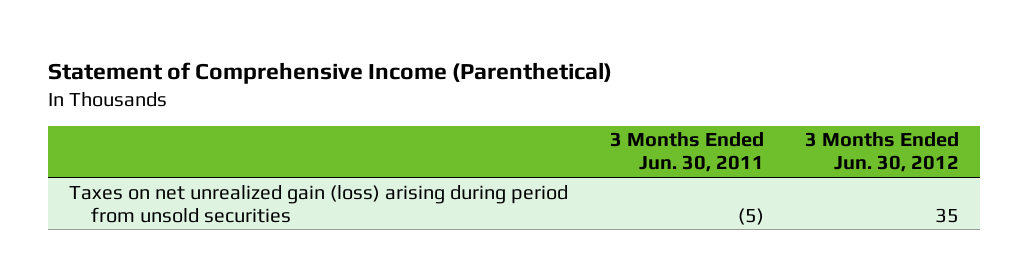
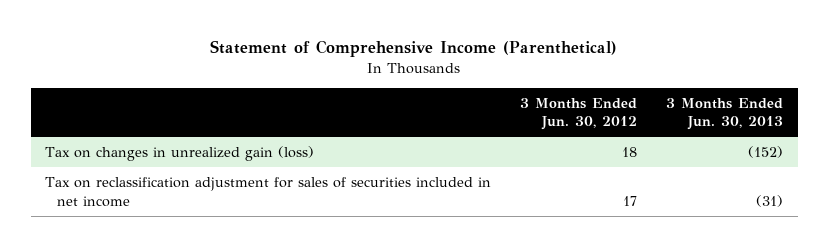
[609,132,764,173] 3 Months Ended Jun. 30, 2011 -> none
none -> [666,97,784,131] 3 Months Ended Jun. 30, 2013
[69,184,569,223] Taxes on net unrealized gain (loss) arising during period from unsold securities -> [45,146,315,162] Tax on changes in unrealized gain (loss)
[935,207,960,223] 35 -> [622,147,638,158] 18
none -> [45,177,492,207] Tax on reclassification adjustment for sales of securities included in net income

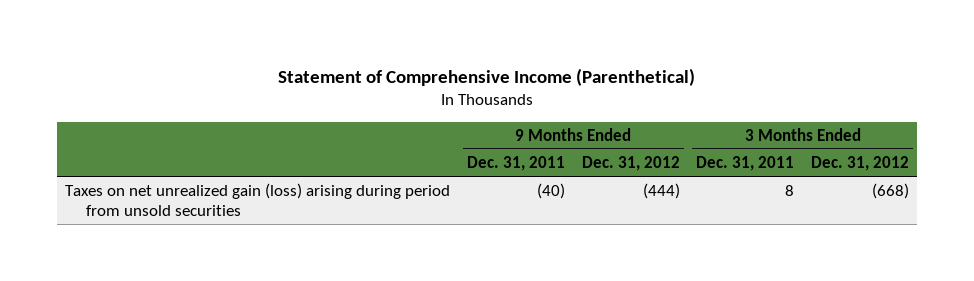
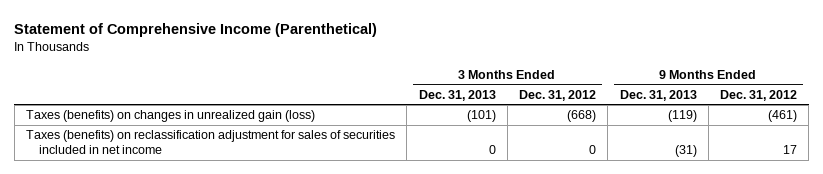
[466,155,565,171] Dec. 31, 2011 -> none
[696,155,795,171] Dec. 31, 2011 -> none
none -> [418,89,496,101] Dec. 31, 2013
none -> [619,89,697,101] Dec. 31, 2013
[65,183,451,217] Taxes on net unrealized gain (loss) arising during period from unsold securities -> [26,110,316,123] Taxes (benefits) on changes in unrealized gain (loss)
[642,183,680,200] (444) -> [768,110,798,123] (461)
none -> [26,130,396,155] Taxes (benefits) on reclassification adjustment for sales of securities included in net income

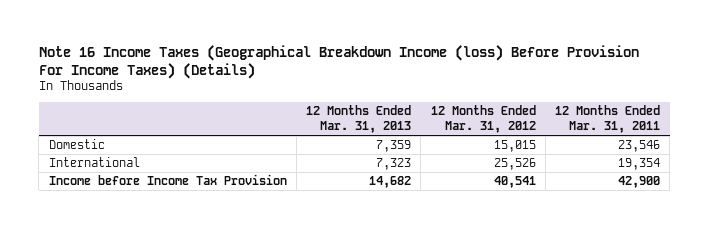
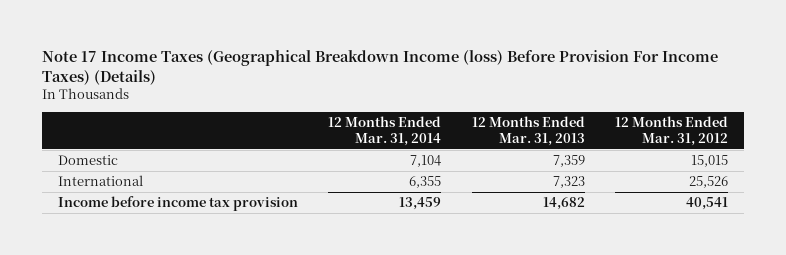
[38,44,639,79] Note 16 Income Taxes (Geographical Breakdown Income (loss) Before Provision For Income Taxes) (Details) -> [42,50,719,86] Note 17 Income Taxes (Geographical Breakdown Income (loss) Before Provision For Income Taxes) (Details)
[555,105,661,134] 12 Months Ended Mar. 31, 2011 -> none
none -> [328,116,442,147] 12 Months Ended Mar. 31, 2014
[48,174,287,186] Income before Income Tax Provision -> [57,196,298,212] Income before income tax provision

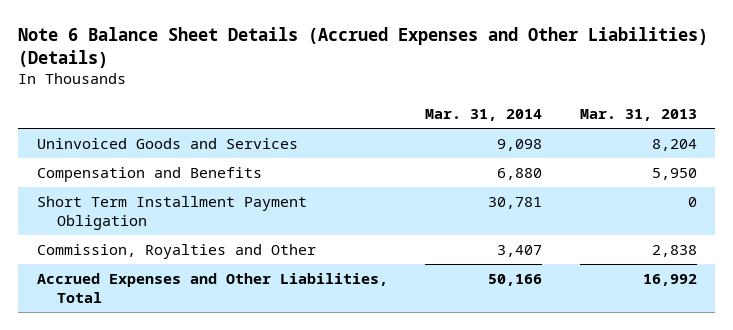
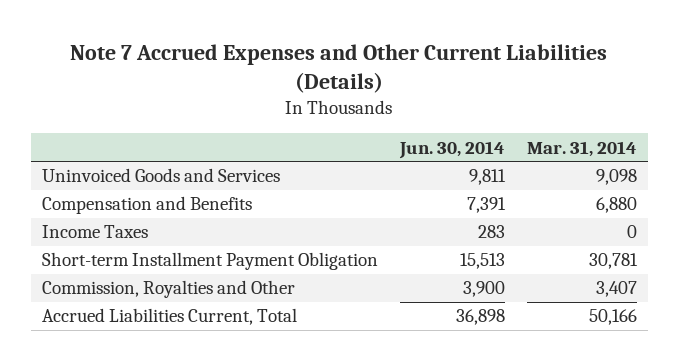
[18,27,709,69] Note 6 Balance Sheet Details (Accrued Expenses and Other Liabilities) (Details) -> [70,43,608,94] Note 7 Accrued Expenses and Other Current Liabilities (Details)
[579,108,697,121] Mar. 31, 2013 -> none
none -> [398,140,505,159] Jun. 30, 2014
none -> [41,225,148,239] Income Taxes
[36,195,307,230] Short Term Installment Payment Obligation -> [41,252,378,271] Short-term Installment Payment Obligation
[36,272,388,303] Accrued Expenses and Other Liabilities, Total -> [41,308,297,326] Accrued Liabilities Current, Total

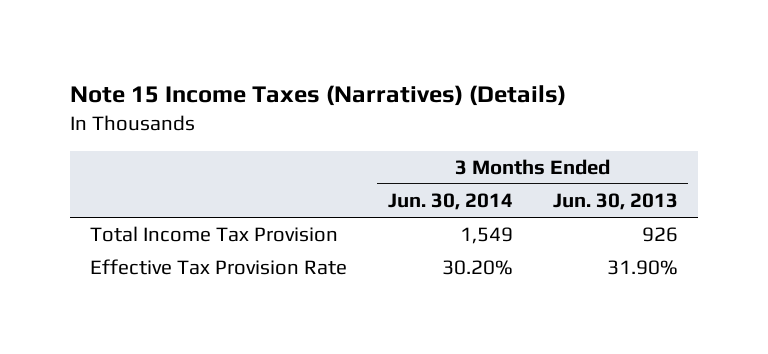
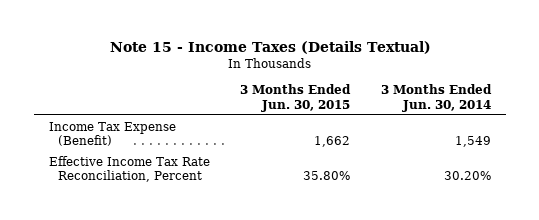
[69,85,566,107] Note 15 Income Taxes (Narratives) (Details) -> [109,40,431,54] Note 15 - Income Taxes (Details Textual)
[552,193,678,211] Jun. 30, 2013 -> none
none -> [240,84,352,112] 3 Months Ended Jun. 30, 2015
[90,226,339,243] Total Income Tax Provision -> [48,121,176,146] Income Tax Expense (Benefit)
[90,259,348,276] Effective Tax Provision Rate -> [48,155,210,182] Effective Income Tax Rate Reconciliation, Percent

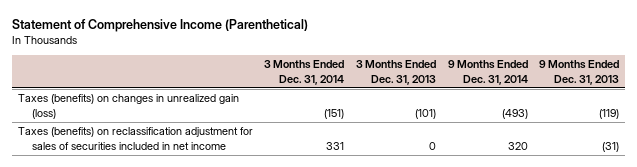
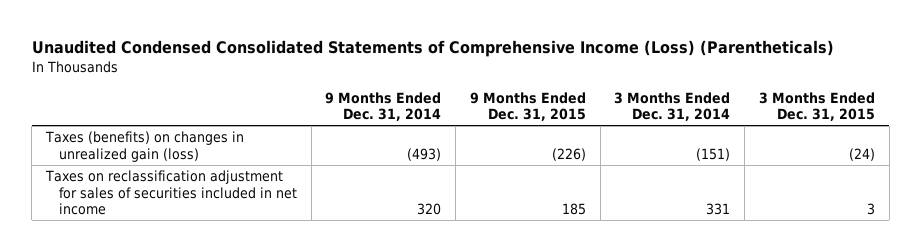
[11,19,308,33] Statement of Comprehensive Income (Parenthetical) -> [31,40,834,58] Unaudited Condensed Consolidated Statements of Comprehensive Income (Loss) (Parentheticals)
[355,60,436,85] 3 Months Ended Dec. 31, 2013 -> none
[539,60,620,85] 9 Months Ended Dec. 31, 2013 -> none
none -> [469,91,586,122] 9 Months Ended Dec. 31, 2015
none -> [758,91,875,122] 3 Months Ended Dec. 31, 2015
[17,127,253,150] Taxes (benefits) on reclassification adjustment for sales of securities included in net income -> [44,170,297,216] Taxes on reclassification adjustment for sales of securities included in net income

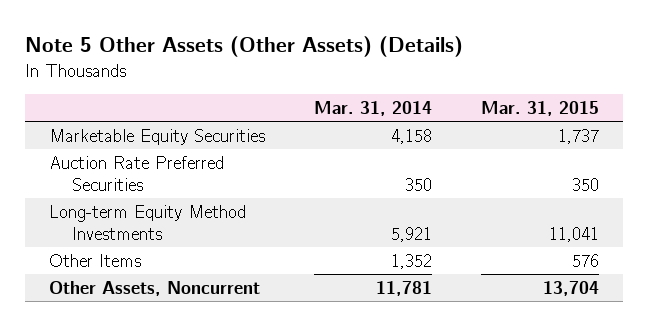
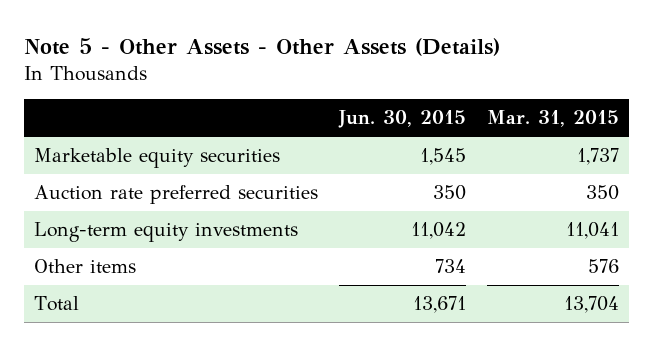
[24,36,463,58] Note 5 Other Assets (Other Assets) (Details) -> [24,37,501,56] Note 5 - Other Assets - Other Assets (Details)
[313,101,432,117] Mar. 31, 2014 -> none
none -> [338,110,467,129] Jun. 30, 2015
[48,128,265,145] Marketable Equity Securities -> [34,148,281,169] Marketable equity securities
[48,155,224,191] Auction Rate Preferred Securities -> [34,185,319,205] Auction rate preferred securities
[48,204,246,240] Long-term Equity Method Investments -> [34,222,299,243] Long-term equity investments
[48,253,141,267] Other Items -> [34,259,137,274] Other items
[48,280,260,296] Other Assets, Noncurrent -> [34,296,80,312] Total

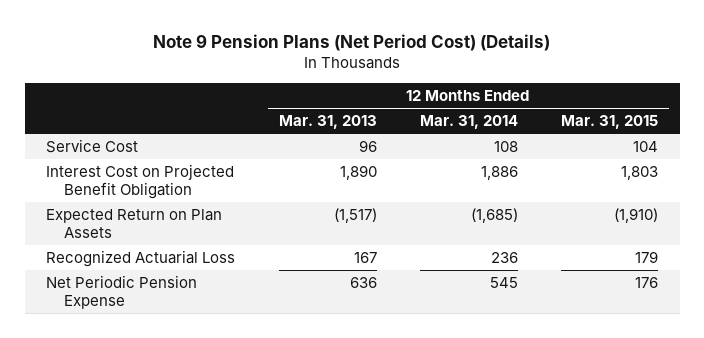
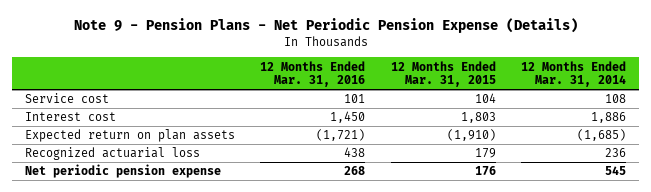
[153,33,551,51] Note 9 Pension Plans (Net Period Cost) (Details) -> [73,18,578,34] Note 9 - Pension Plans - Net Periodic Pension Expense (Details)
[278,114,377,129] Mar. 31, 2013 -> none
none -> [260,60,366,88] 12 Months Ended Mar. 31, 2016
[46,138,139,153] Service Cost -> [25,93,110,104] Service cost
[46,163,235,200] Interest Cost on Projected Benefit Obligation -> [25,112,117,122] Interest cost
[46,208,223,239] Expected Return on Plan Assets -> [25,129,236,143] Expected return on plan assets
[46,249,236,267] Recognized Actuarial Loss -> [25,147,201,161] Recognized actuarial loss
[46,274,198,310] Net Periodic Pension Expense -> [25,164,222,179] Net periodic pension expense

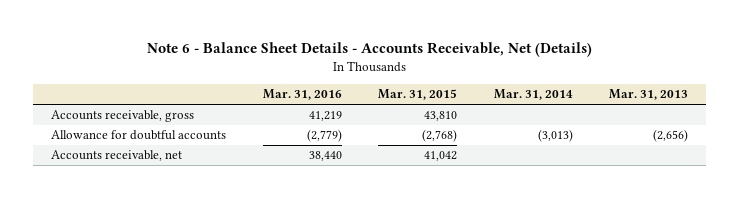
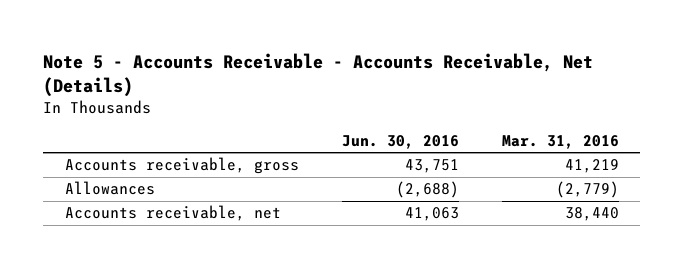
[146,42,592,58] Note 6 - Balance Sheet Details - Accounts Receivable, Net (Details) -> [43,52,594,97] Note 5 - Accounts Receivable - Accounts Receivable, Net (Details)
[378,89,458,101] Mar. 31, 2015 -> none
[493,89,573,101] Mar. 31, 2014 -> none
[609,89,689,101] Mar. 31, 2013 -> none
none -> [341,134,459,149] Jun. 30, 2016
[51,130,227,141] Allowance for doubtful accounts -> [64,181,155,196] Allowances

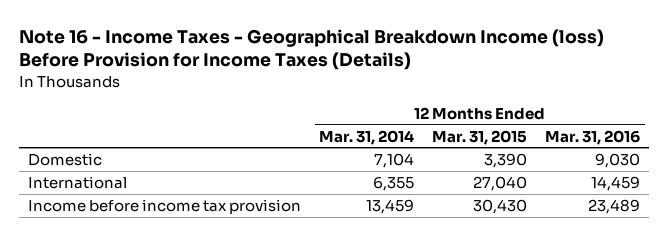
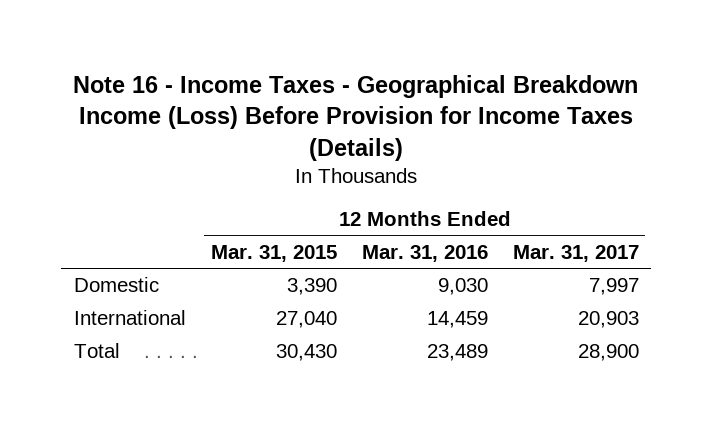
[19,28,605,71] Note 16 - Income Taxes - Geographical Breakdown Income (loss) Before Provision for Income Taxes (Details) -> [73,74,639,161] Note 16 - Income Taxes - Geographical Breakdown Income (Loss) Before Provision for Income Taxes (Details)
[319,129,415,145] Mar. 31, 2014 -> none
none -> [512,245,639,263] Mar. 31, 2017
[28,198,302,214] Income before income tax provision -> [73,343,120,359] Total

